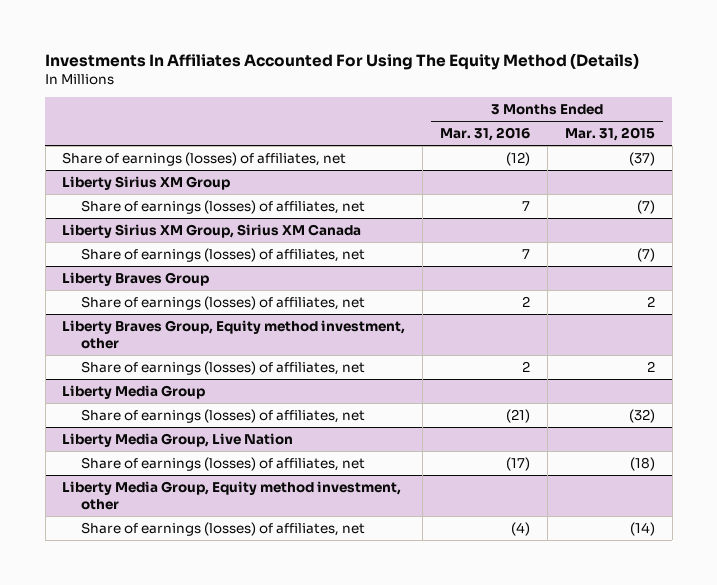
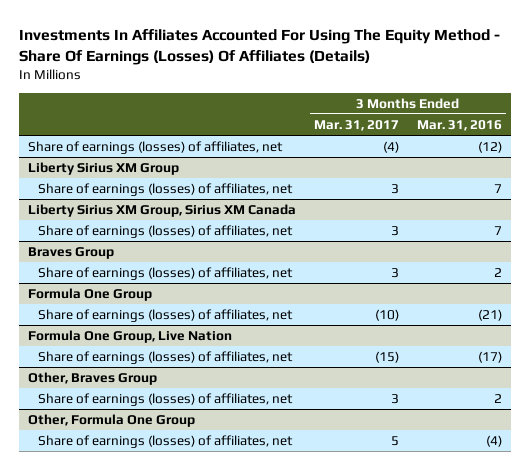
[45,52,640,70] Investments In Affiliates Accounted For Using The Equity Method (Details) -> [19,29,501,66] Investments In Affiliates Accounted For Using The Equity Method - Share Of Earnings (Losses) Of Affiliates (Details)
[564,127,655,142] Mar. 31, 2015 -> none
none -> [314,120,400,132] Mar. 31, 2017
[81,295,366,310] Share of earnings (losses) of affiliates, net -> none
[62,319,406,349] Liberty Braves Group, Equity method investment, other -> none
[62,271,210,286] Liberty Braves Group -> [28,247,115,260] Braves Group
[62,384,206,399] Liberty Media Group -> none
none -> [28,288,153,302] Formula One Group
[62,432,294,447] Liberty Media Group, Live Nation -> none
none -> [28,330,233,344] Formula One Group, Live Nation
[62,480,402,510] Liberty Media Group, Equity method investment, other -> none
none -> [28,372,158,386] Other, Braves Group
none -> [37,393,293,407] Share of earnings (losses) of affiliates, net
none -> [28,414,196,428] Other, Formula One Group

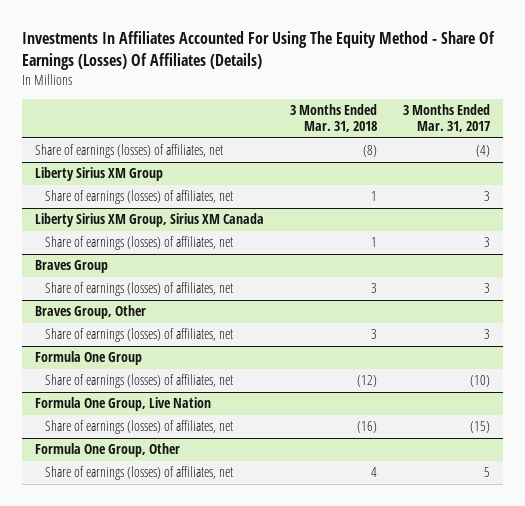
[416,120,502,132] Mar. 31, 2016 -> none
none -> [290,103,378,133] 3 Months Ended Mar. 31, 2018
none -> [35,305,147,320] Braves Group, Other
none -> [45,328,234,343] Share of earnings (losses) of affiliates, net
[28,372,158,386] Other, Braves Group -> none
[37,393,293,407] Share of earnings (losses) of affiliates, net -> none
[28,414,196,428] Other, Formula One Group -> [35,443,181,458] Formula One Group, Other

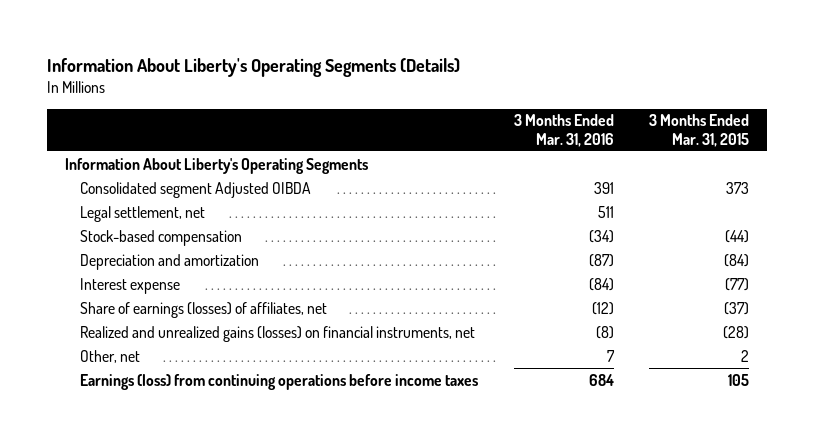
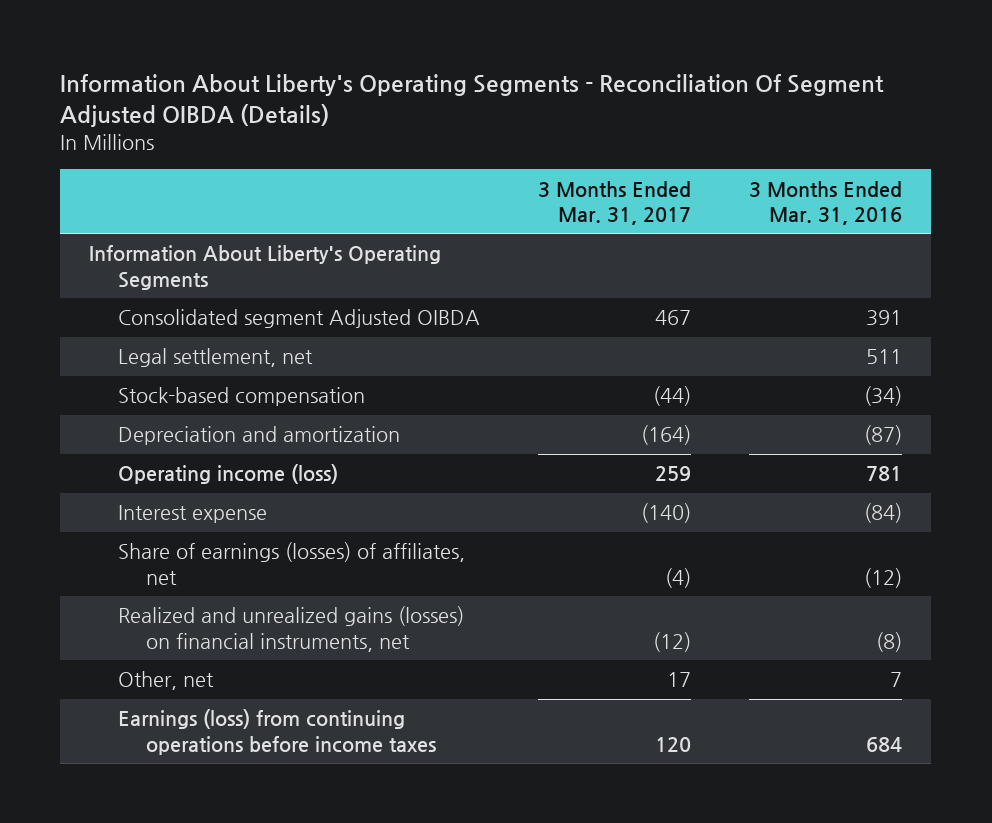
[47,57,461,77] Information About Liberty's Operating Segments (Details) -> [60,74,885,128] Information About Liberty's Operating Segments - Reconciliation Of Segment Adjusted OIBDA (Details)
[649,114,750,147] 3 Months Ended Mar. 31, 2015 -> none
none -> [537,180,691,226] 3 Months Ended Mar. 31, 2017
none -> [117,464,338,485] Operating income (loss)

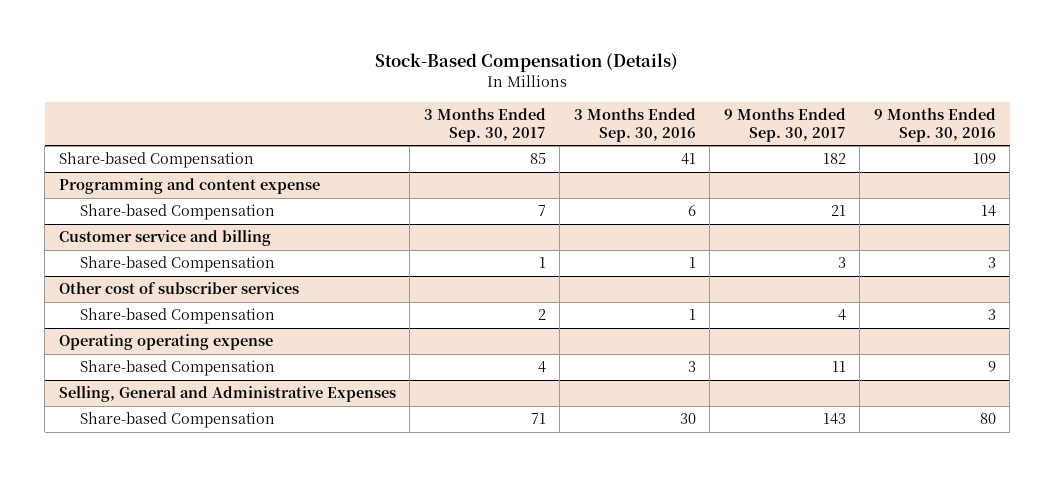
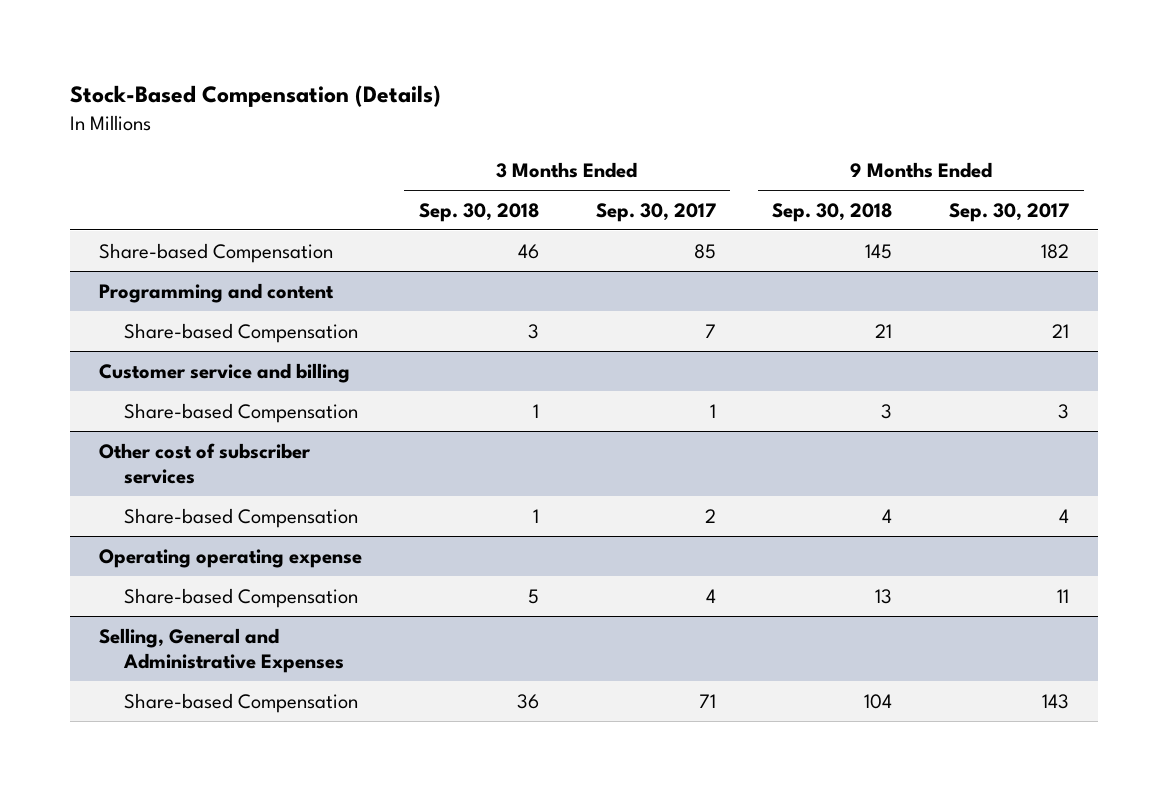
[573,108,696,142] 3 Months Ended Sep. 30, 2016 -> none
[873,108,996,142] 9 Months Ended Sep. 30, 2016 -> none
none -> [418,202,539,222] Sep. 30, 2018
none -> [772,202,893,222] Sep. 30, 2018
[58,178,320,195] Programming and content expense -> [98,282,334,303] Programming and content

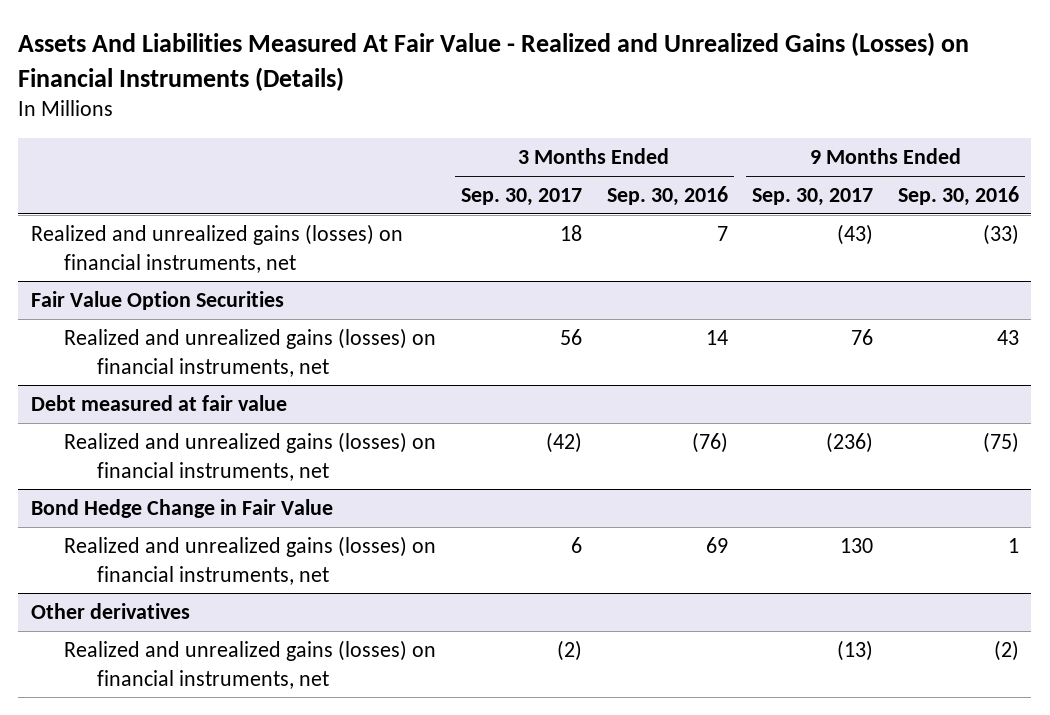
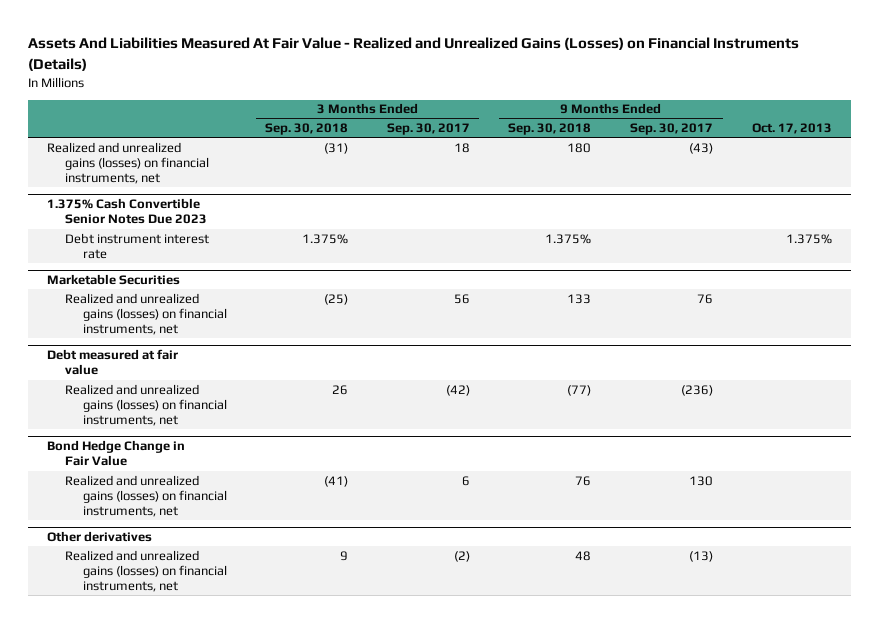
[606,186,728,207] Sep. 30, 2016 -> none
[898,186,1020,207] Sep. 30, 2016 -> none
none -> [265,123,349,136] Sep. 30, 2018
none -> [508,123,592,136] Sep. 30, 2018
none -> [751,123,832,135] Oct. 17, 2013
none -> [47,198,208,225] 1.375% Cash Convertible Senior Notes Due 2023
none -> [65,232,210,259] Debt instrument interest rate
[30,291,284,311] Fair Value Option Securities -> [47,274,181,286] Marketable Securities

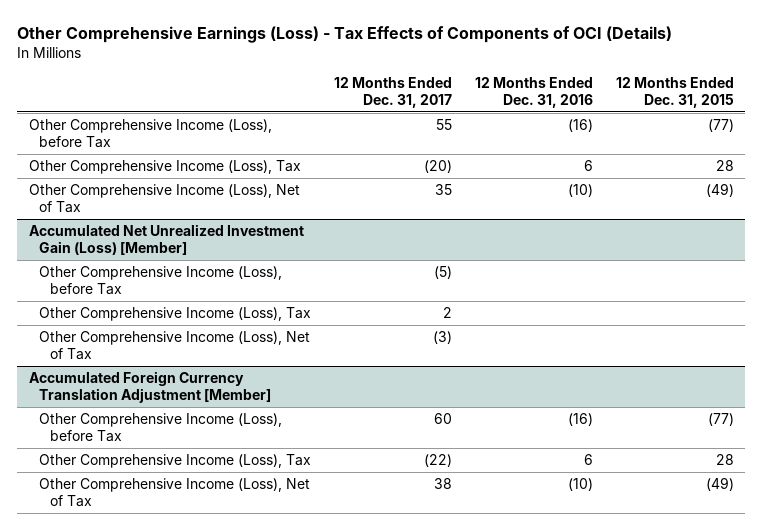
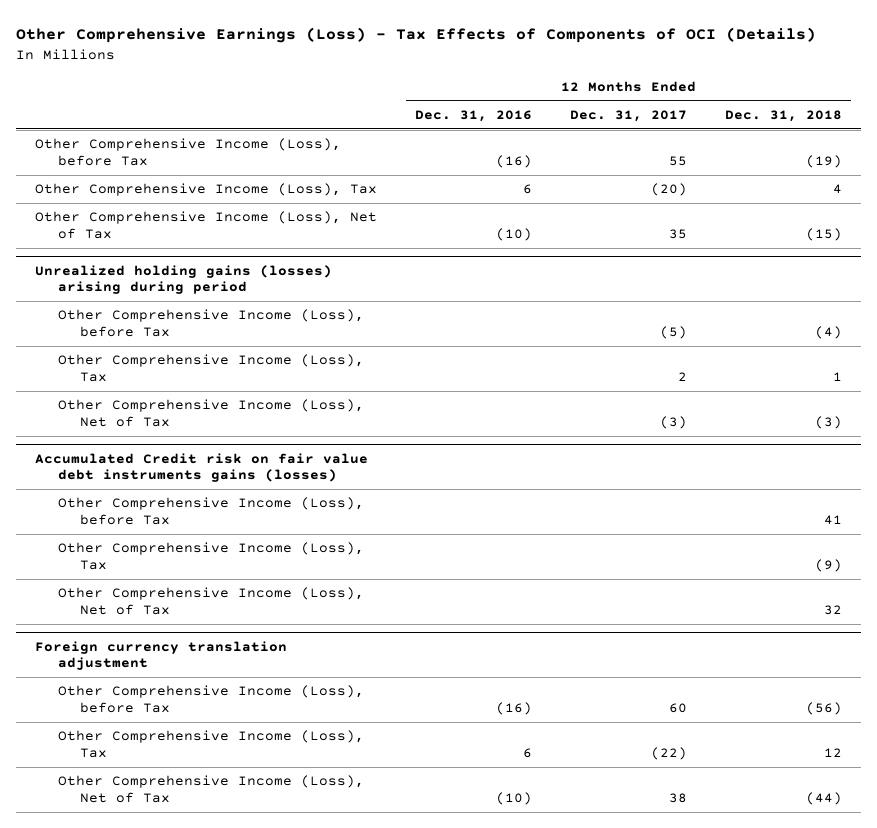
[615,77,734,109] 12 Months Ended Dec. 31, 2015 -> none
none -> [724,110,842,123] Dec. 31, 2018
[28,223,304,255] Accumulated Net Unrealized Investment Gain (Loss) [Member] -> [35,264,333,295] Unrealized holding gains (losses) arising during period
none -> [35,452,369,483] Accumulated Credit risk on fair value debt instruments gains (losses)
none -> [57,497,364,525] Other Comprehensive Income (Loss), before Tax
none -> [57,542,364,570] Other Comprehensive Income (Loss), Tax
none -> [57,587,364,615] Other Comprehensive Income (Loss), Net of Tax
[28,370,272,403] Accumulated Foreign Currency Translation Adjustment [Member] -> [35,640,288,671] Foreign currency translation adjustment

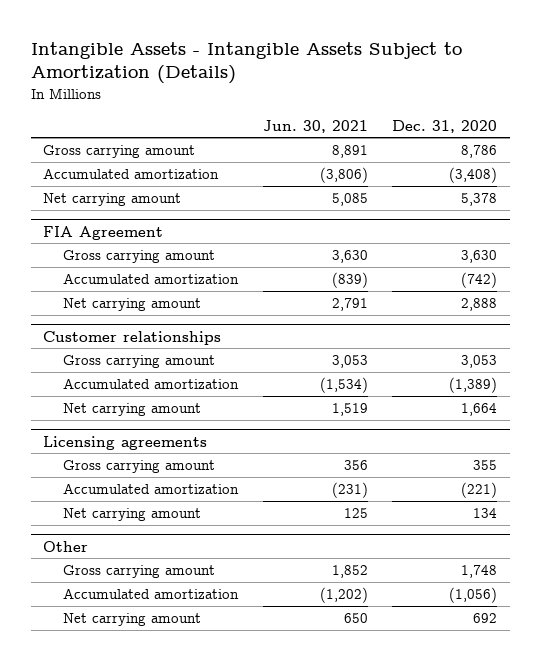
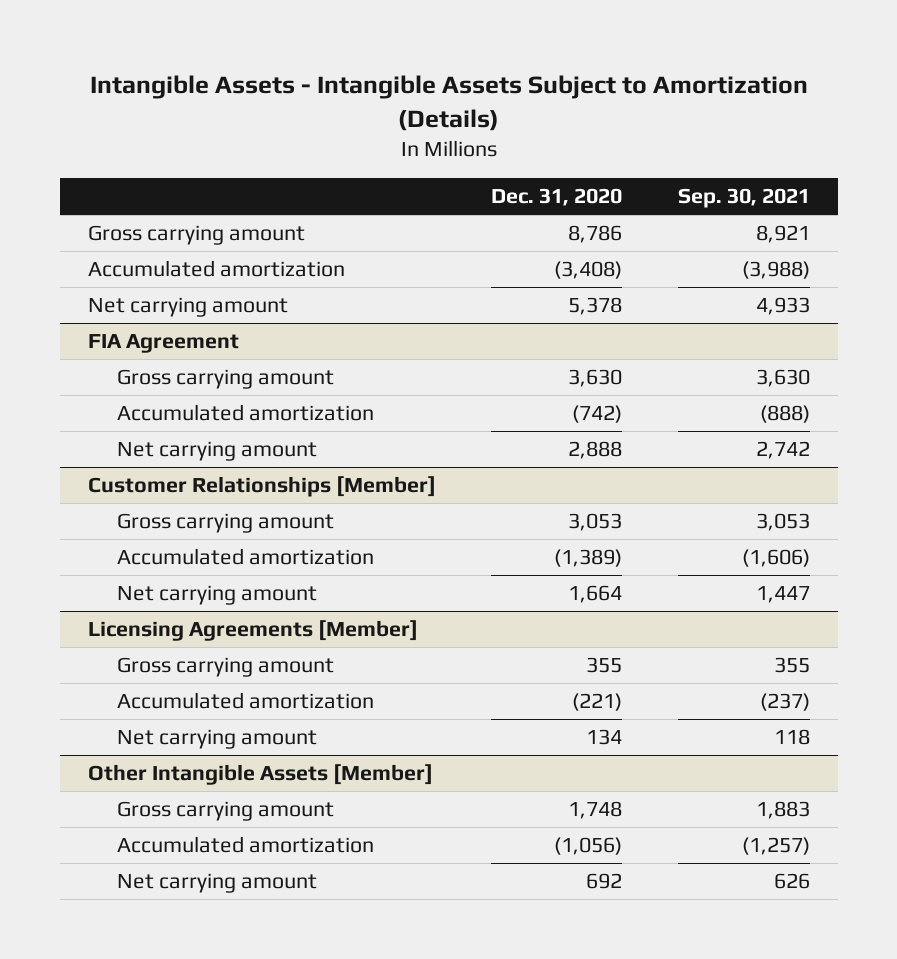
[262,119,368,133] Jun. 30, 2021 -> none
none -> [677,188,810,209] Sep. 30, 2021
[43,330,222,345] Customer relationships -> [87,476,436,498] Customer Relationships [Member]
[43,435,208,450] Licensing agreements -> [87,620,418,642] Licensing Agreements [Member]
[43,540,89,552] Other -> [87,764,433,786] Other Intangible Assets [Member]

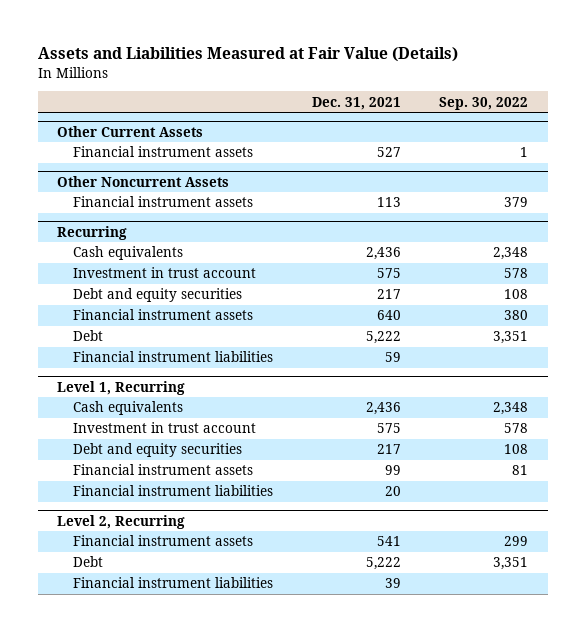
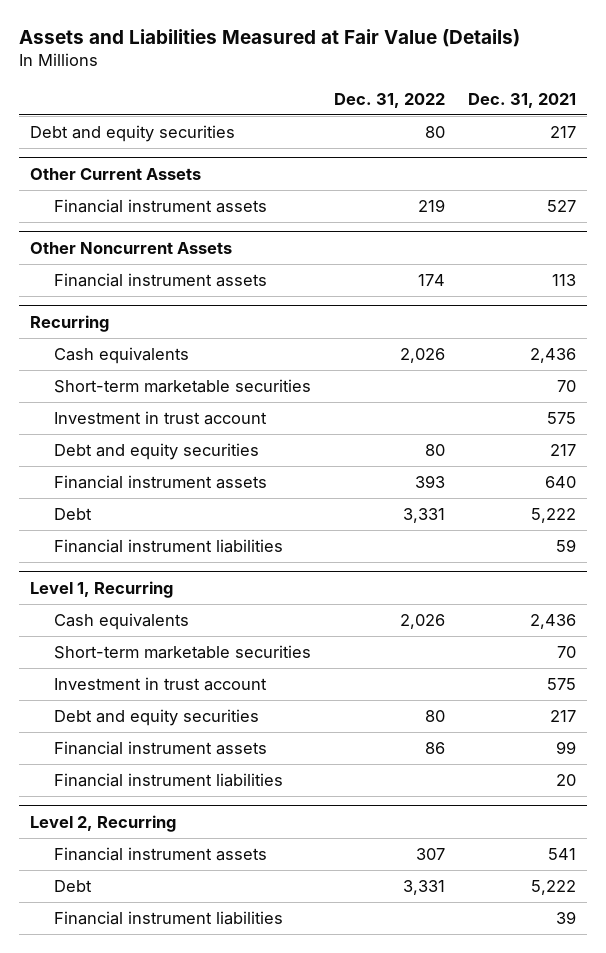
[439,96,529,110] Sep. 30, 2022 -> none
none -> [333,92,445,108] Dec. 31, 2022
none -> [30,125,236,143] Debt and equity securities
none -> [53,379,311,394] Short-term marketable securities
none -> [53,645,311,660] Short-term marketable securities

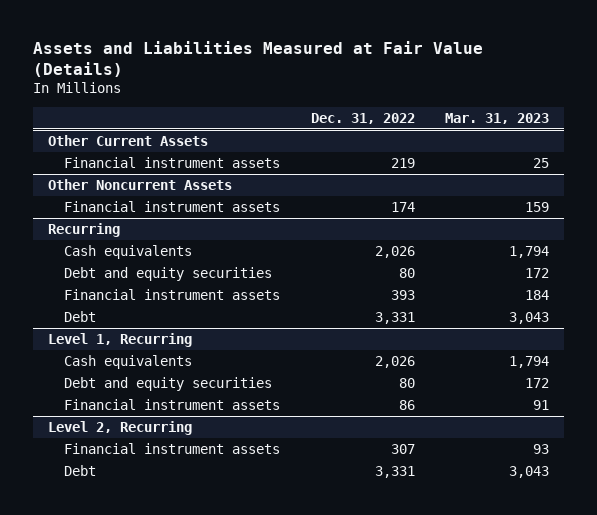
[467,92,576,108] Dec. 31, 2021 -> none
none -> [445,112,550,124] Mar. 31, 2023
[30,125,236,143] Debt and equity securities -> none
[53,379,311,394] Short-term marketable securities -> none
[53,411,267,426] Investment in trust account -> none
[53,539,283,554] Financial instrument liabilities -> none
[53,645,311,660] Short-term marketable securities -> none
[53,677,267,692] Investment in trust account -> none
[53,773,283,788] Financial instrument liabilities -> none
[53,911,283,926] Financial instrument liabilities -> none

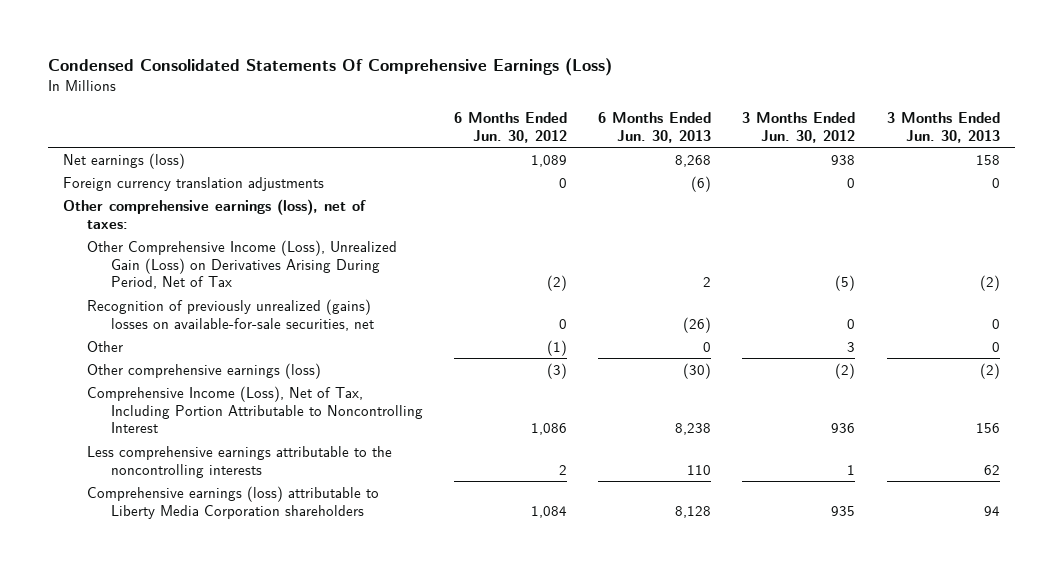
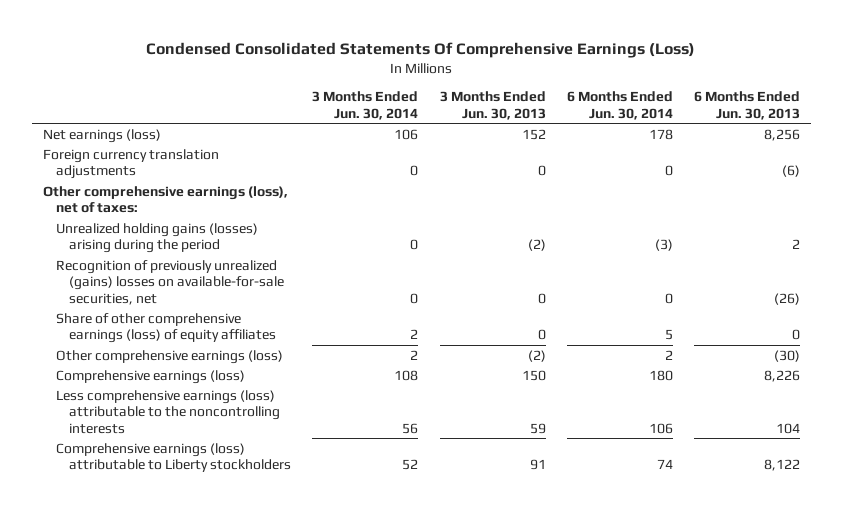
[454,112,568,143] 6 Months Ended Jun. 30, 2012 -> none
[742,112,856,143] 3 Months Ended Jun. 30, 2012 -> none
none -> [312,91,419,120] 3 Months Ended Jun. 30, 2014
none -> [566,91,673,120] 6 Months Ended Jun. 30, 2014
[675,154,712,167] 8,268 -> [764,128,801,141] 8,256
[975,154,1000,165] 158 -> [521,128,546,140] 152
[87,239,398,290] Other Comprehensive Income (Loss), Unrealized Gain (Loss) on Derivatives Arising During Period, Net of Tax -> none
none -> [55,222,258,254] Unrealized holding gains (losses) arising during the period
[87,340,124,352] Other -> none
none -> [55,312,277,344] Share of other comprehensive earnings (loss) of equity affiliates
[87,385,424,434] Comprehensive Income (Loss), Net of Tax, Including Portion Attributable to Noncontrolling Interest -> none
none -> [55,369,245,384] Comprehensive earnings (loss)
[87,445,393,478] Less comprehensive earnings attributable to the noncontrolling interests -> [55,389,281,434] Less comprehensive earnings (loss) attributable to the noncontrolling interests
[687,464,712,475] 110 -> [776,422,801,434] 104
[983,464,1000,475] 62 -> [529,422,546,434] 59
[87,485,380,519] Comprehensive earnings (loss) attributable to Liberty Media Corporation shareholders -> [55,442,292,473] Comprehensive earnings (loss) attributable to Liberty stockholders
[675,505,712,518] 8,128 -> [764,459,801,472] 8,122
[983,505,1000,516] 94 -> [529,459,546,471] 91

